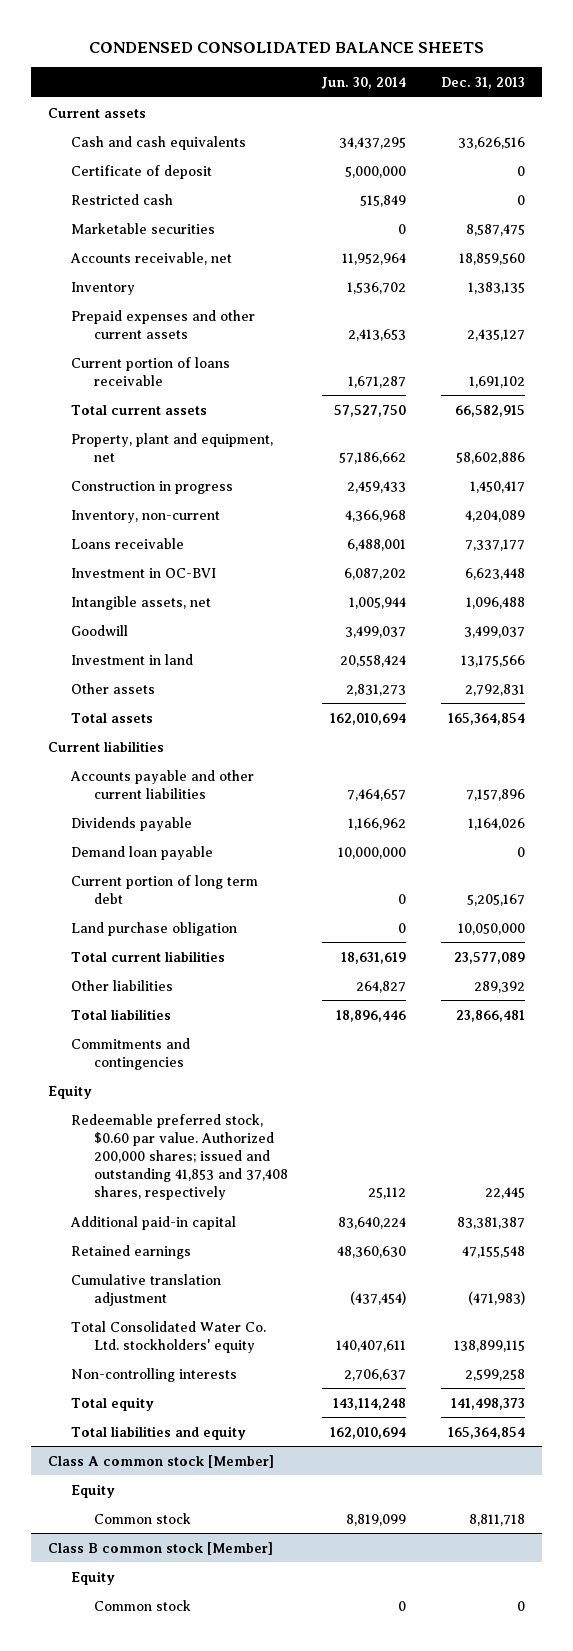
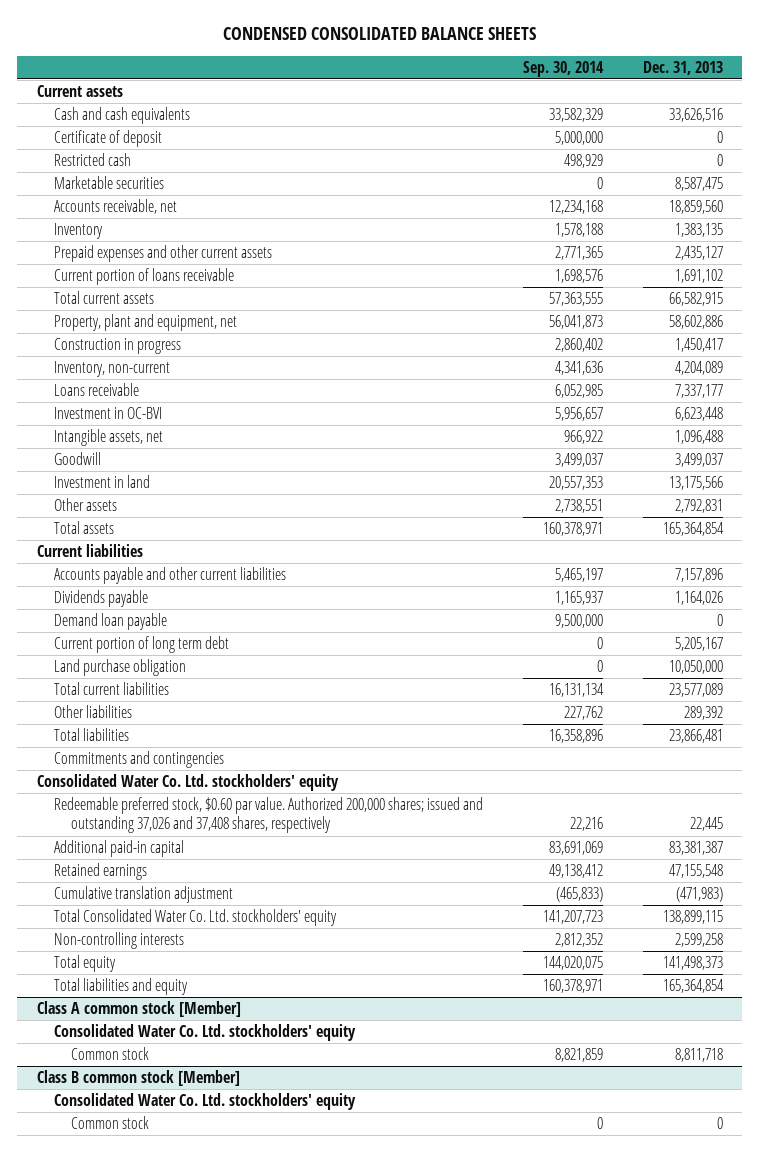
[321,76,407,89] Jun. 30, 2014 -> none
none -> [522,60,604,77] Sep. 30, 2014
[48,1084,93,1099] Equity -> none
none -> [36,774,339,792] Consolidated Water Co. Ltd. stockholders' equity
[71,1113,288,1200] Redeemable preferred stock, $0.60 par value. Authorized 200,000 shares; issued and outstanding 41,853 and 37,408 shares, respectively -> [53,797,483,834] Redeemable preferred stock, $0.60 par value. Authorized 200,000 shares; issued and outstanding 37,026 and 37,408 shares, respectively
[71,1483,116,1498] Equity -> none
none -> [53,1024,356,1042] Consolidated Water Co. Ltd. stockholders' equity
[71,1570,116,1585] Equity -> none
none -> [53,1093,356,1111] Consolidated Water Co. Ltd. stockholders' equity

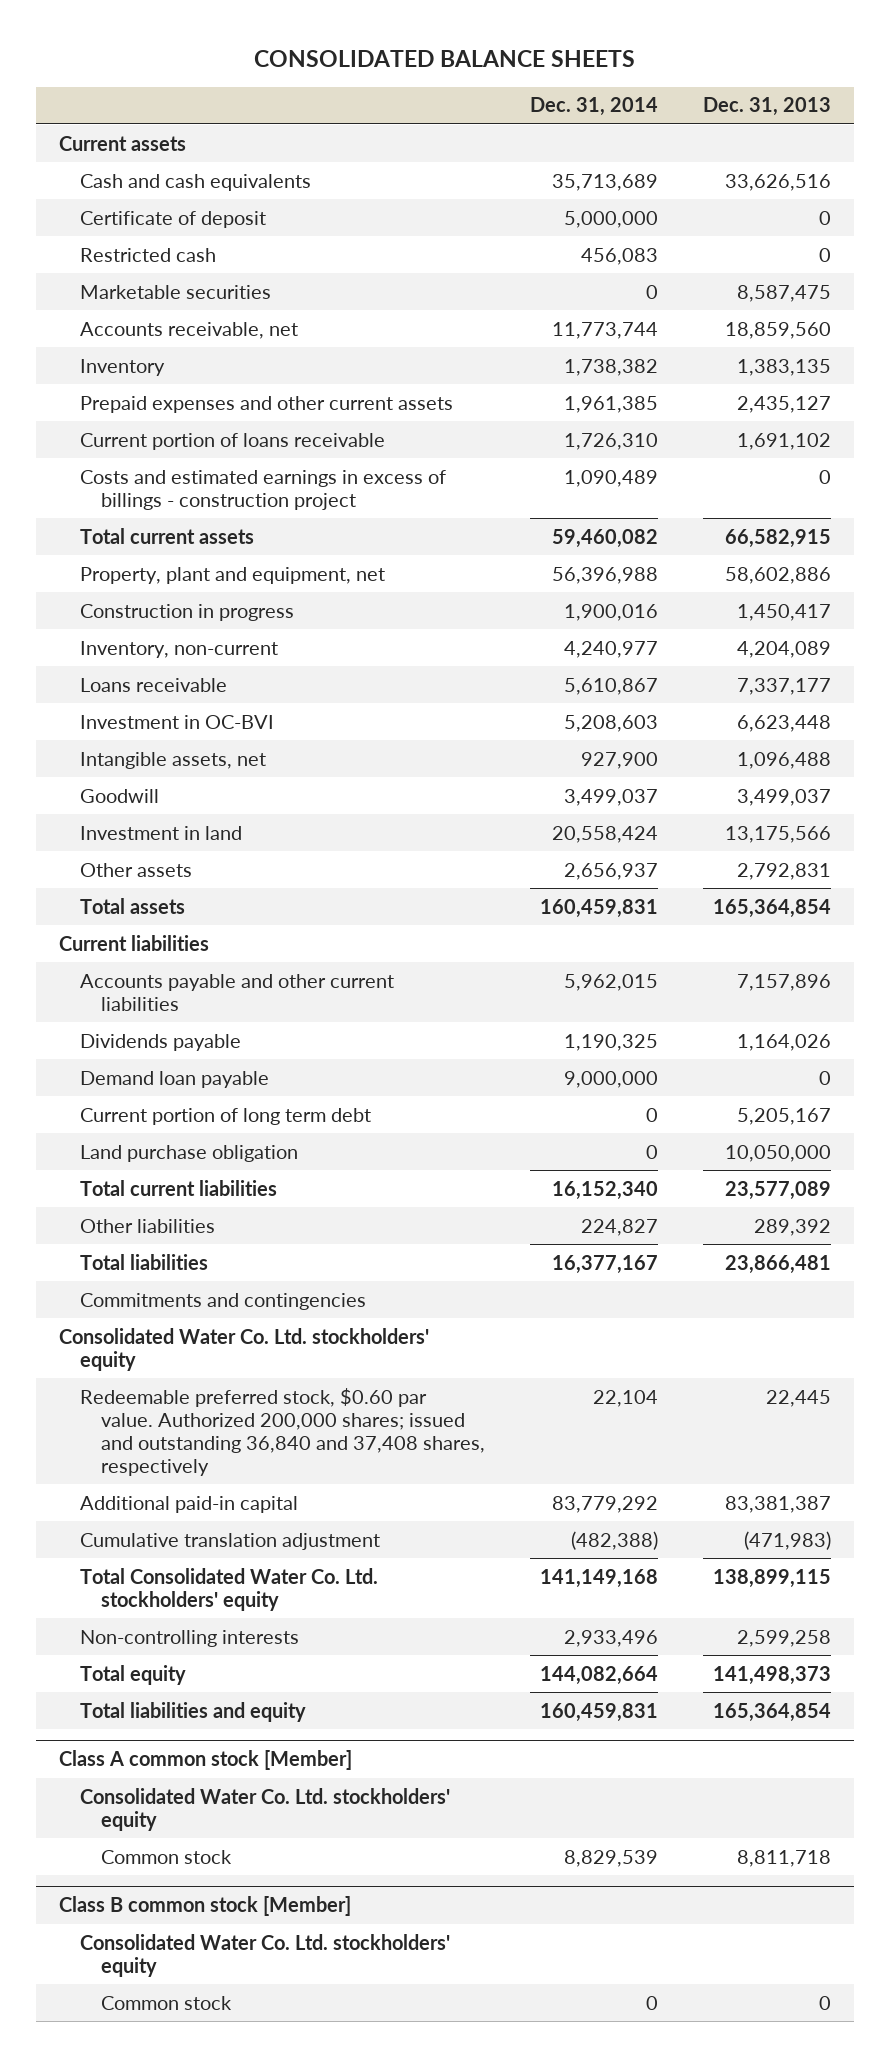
[222,27,536,41] CONDENSED CONSOLIDATED BALANCE SHEETS -> [254,49,636,67] CONSOLIDATED BALANCE SHEETS
[522,60,604,77] Sep. 30, 2014 -> none
none -> [530,97,659,117] Dec. 31, 2014
none -> [79,469,446,510] Costs and estimated earnings in excess of billings - construction project
[53,797,483,834] Redeemable preferred stock, $0.60 par value. Authorized 200,000 shares; issued and outstanding 37,026 and 37,408 shares, respectively -> [79,1387,486,1476] Redeemable preferred stock, $0.60 par value. Authorized 200,000 shares; issued and outstanding 36,840 and 37,408 shares, respectively
[53,863,147,881] Retained earnings -> none

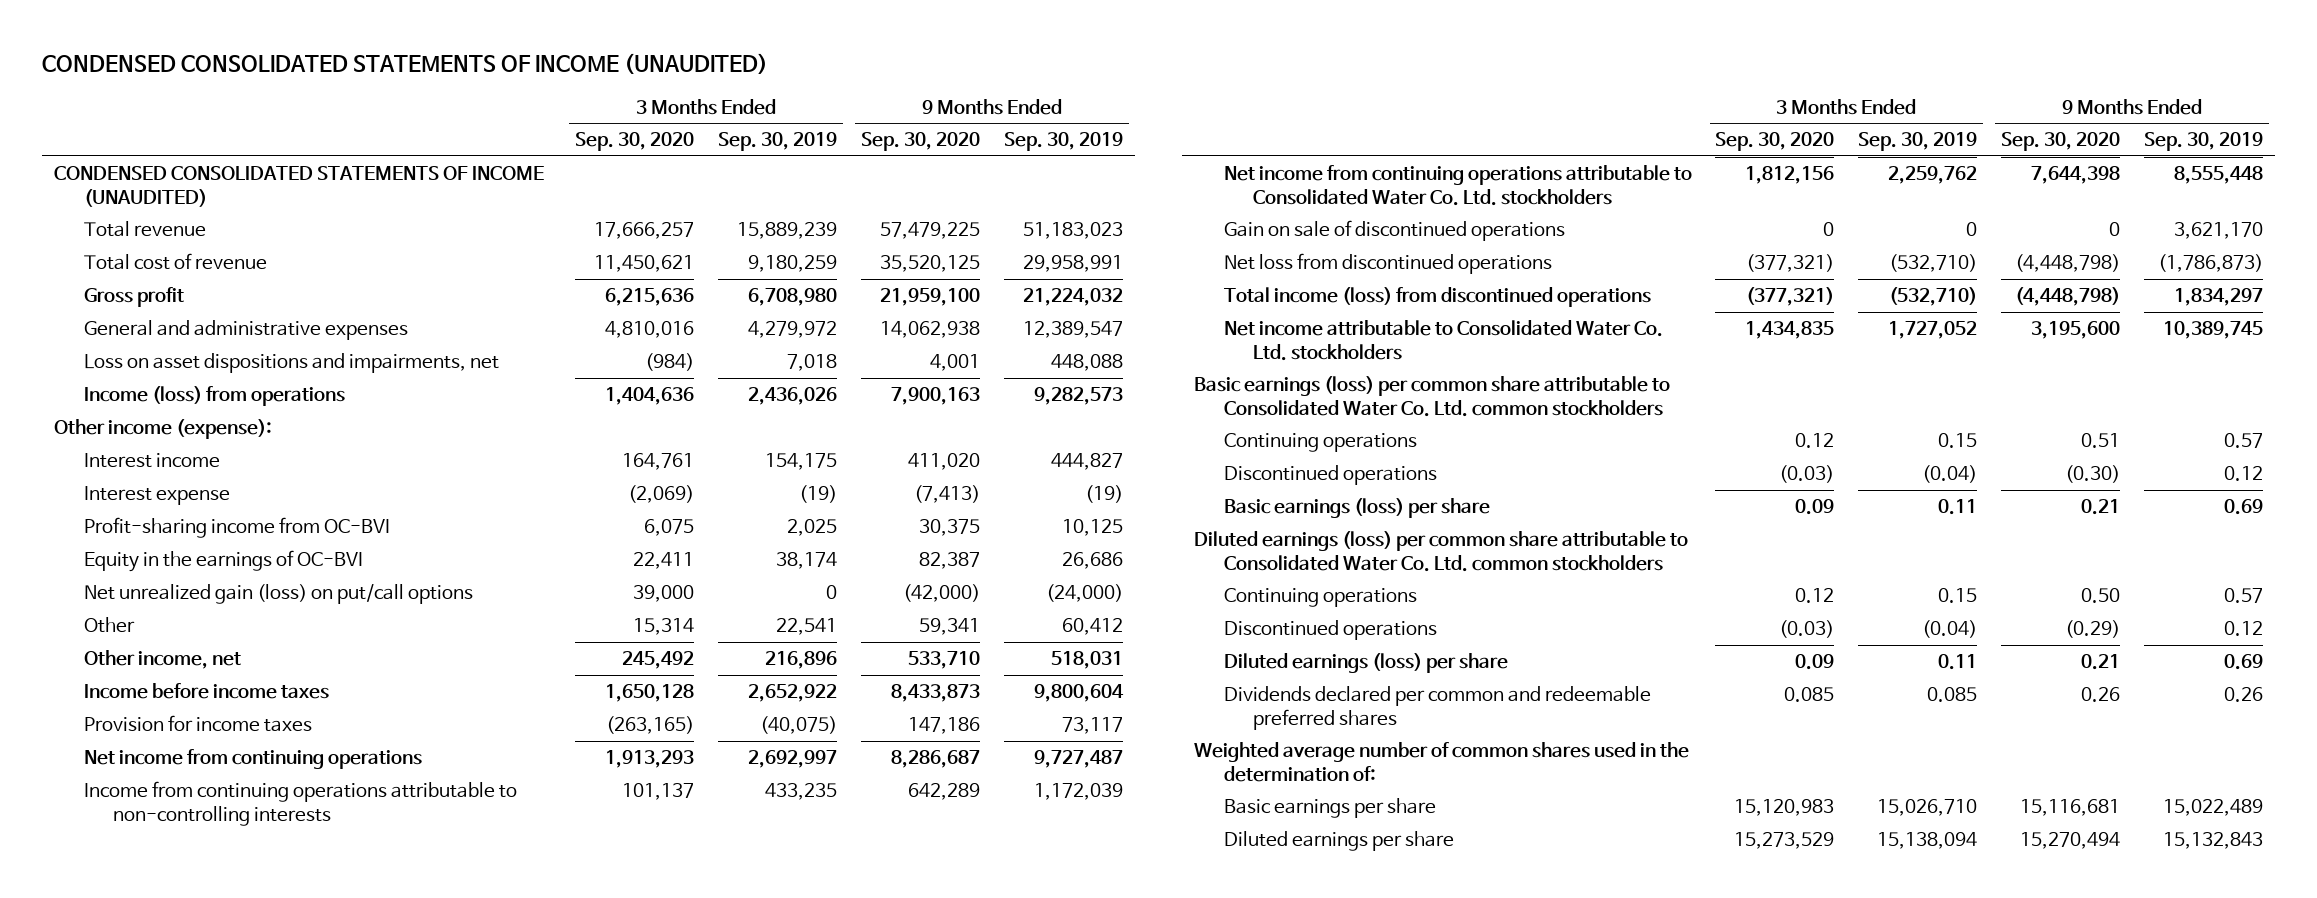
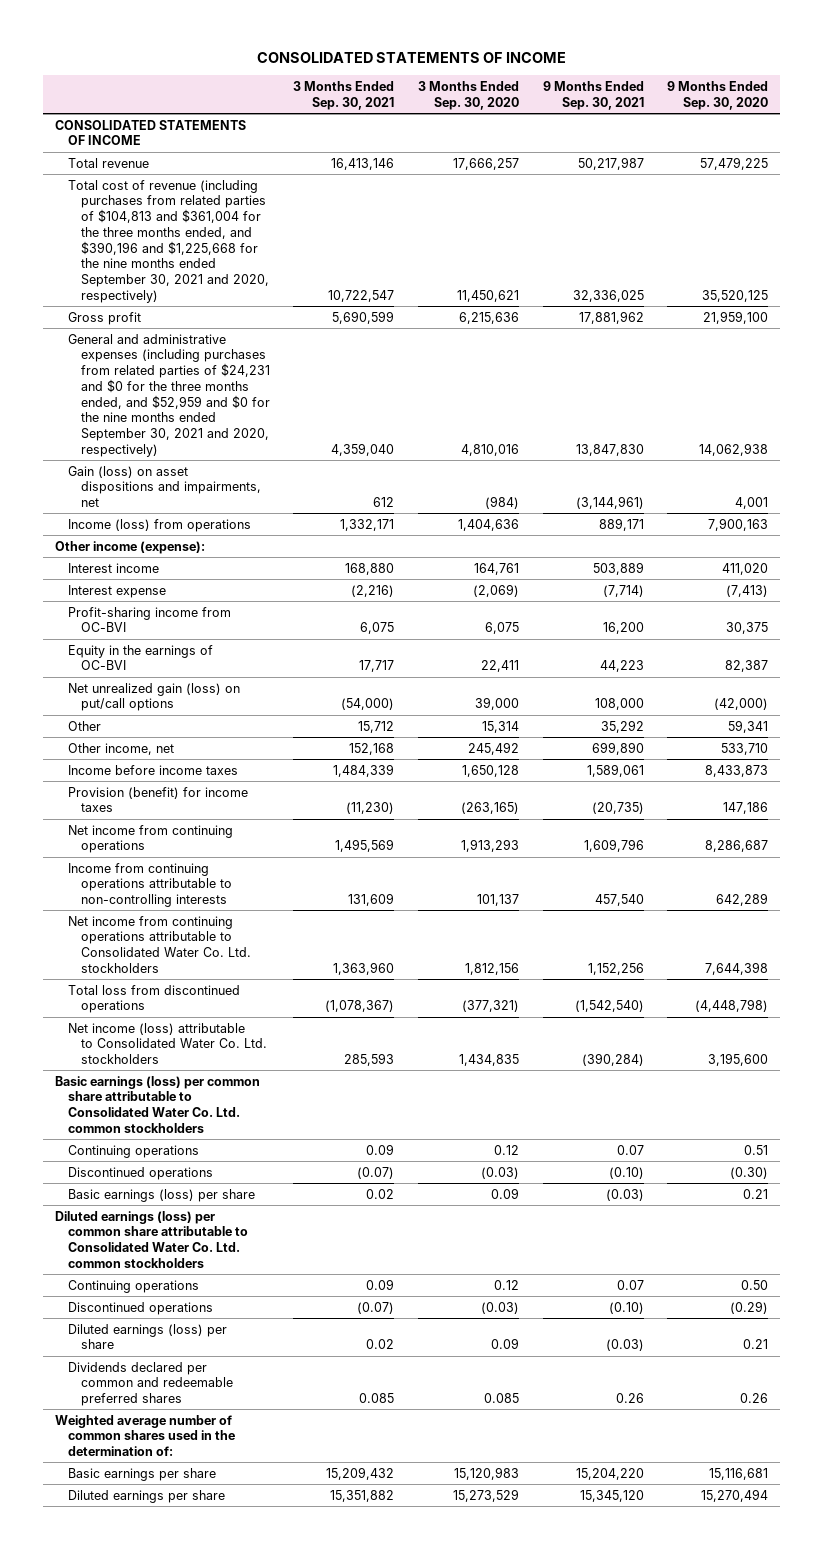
[42,53,769,75] CONDENSED CONSOLIDATED STATEMENTS OF INCOME (UNAUDITED) -> [256,51,566,63] CONSOLIDATED STATEMENTS OF INCOME
[718,132,838,152] Sep. 30, 2019 -> none
[1004,132,1124,152] Sep. 30, 2019 -> none
none -> [293,81,395,110] 3 Months Ended Sep. 30, 2021
none -> [542,81,644,110] 9 Months Ended Sep. 30, 2021
[54,166,545,207] CONDENSED CONSOLIDATED STATEMENTS OF INCOME (UNAUDITED) -> [54,119,246,146] CONSOLIDATED STATEMENTS OF INCOME
[83,253,267,271] Total cost of revenue -> [67,179,269,303] Total cost of revenue (including purchases from related parties of $104,813 and $361,004 for the three months ended, and $390,196 and $1,225,668 for the nine months ended September 30, 2021 and 2020, respectively)
[83,320,408,341] General and administrative expenses -> [67,333,270,457] General and administrative expenses (including purchases from related parties of $24,231 and $0 for the three months ended, and $52,959 and $0 for the nine months ended September 30, 2021 and 2020, respectively)
[83,353,499,374] Loss on asset dispositions and impairments, net -> [67,465,261,508] Gain (loss) on asset dispositions and impairments, net
[83,715,312,733] Provision for income taxes -> [67,786,248,813] Provision (benefit) for income taxes
[1223,220,1565,242] Gain on sale of discontinued operations -> none
[1223,253,1552,275] Net loss from discontinued operations -> none
[1223,287,1651,308] Total income (loss) from discontinued operations -> [67,984,240,1014] Total loss from discontinued operations
[1223,320,1663,361] Net income attributable to Consolidated Water Co. Ltd. stockholders -> [67,1022,267,1065] Net income (loss) attributable to Consolidated Water Co. Ltd. stockholders

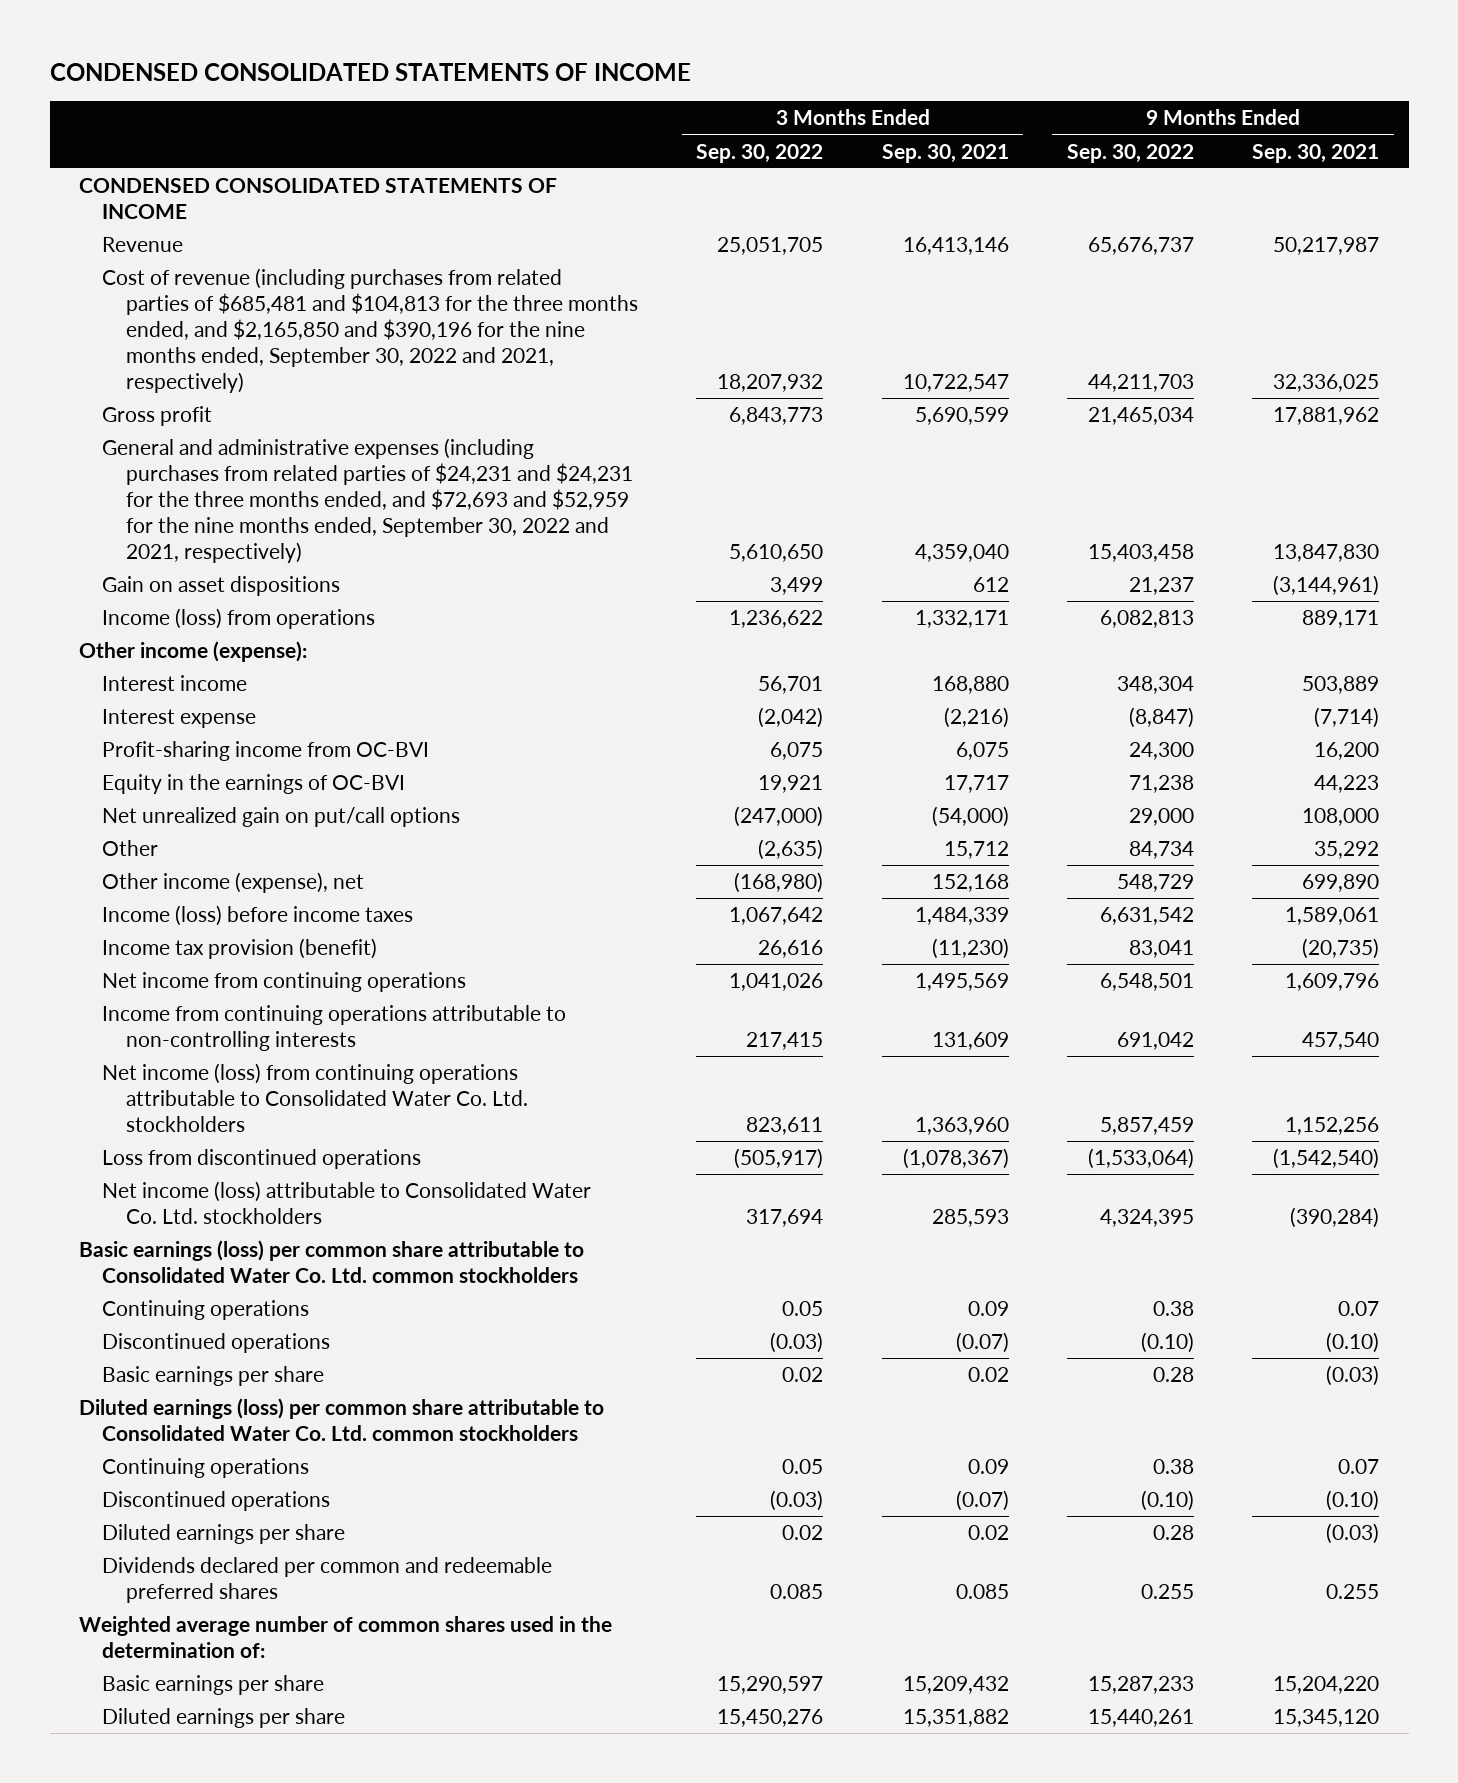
[256,51,566,63] CONSOLIDATED STATEMENTS OF INCOME -> [49,63,691,82] CONDENSED CONSOLIDATED STATEMENTS OF INCOME
[417,81,519,110] 3 Months Ended Sep. 30, 2020 -> none
[667,81,769,110] 9 Months Ended Sep. 30, 2020 -> none
none -> [696,143,824,163] Sep. 30, 2022
none -> [1067,143,1195,163] Sep. 30, 2022
[54,119,246,146] CONSOLIDATED STATEMENTS OF INCOME -> [78,177,557,219] CONDENSED CONSOLIDATED STATEMENTS OF INCOME
[67,157,149,168] Total revenue -> [102,236,184,252] Revenue
[67,179,269,303] Total cost of revenue (including purchases from related parties of $104,813 and $361,004 for the three months ended, and $390,196 and $1,225,668 for the nine months ended September 30, 2021 and 2020, respectively) -> [102,267,639,393] Cost of revenue (including purchases from related parties of $685,481 and $104,813 for the three months ended, and $2,165,850 and $390,196 for the nine months ended, September 30, 2022 and 2021, respectively)
[67,333,270,457] General and administrative expenses (including purchases from related parties of $24,231 and $0 for the three months ended, and $52,959 and $0 for the nine months ended September 30, 2021 and 2020, respectively) -> [102,437,634,563] General and administrative expenses (including purchases from related parties of $24,231 and $24,231 for the three months ended, and $72,693 and $52,959 for the nine months ended, September 30, 2022 and 2021, respectively)
[67,465,261,508] Gain (loss) on asset dispositions and impairments, net -> [102,575,341,596] Gain on asset dispositions
[67,682,240,712] Net unrealized gain (loss) on put/call options -> [102,806,461,827] Net unrealized gain on put/call options
[67,742,174,755] Other income, net -> [102,871,365,893] Other income (expense), net
[67,764,238,775] Income before income taxes -> [102,904,414,926] Income (loss) before income taxes
[67,786,248,813] Provision (benefit) for income taxes -> [102,937,378,959] Income tax provision (benefit)
[67,915,251,973] Net income from continuing operations attributable to Consolidated Water Co. Ltd. stockholders -> [102,1062,529,1132] Net income (loss) from continuing operations attributable to Consolidated Water Co. Ltd. stockholders
[67,984,240,1014] Total loss from discontinued operations -> [102,1148,422,1169] Loss from discontinued operations
[67,1188,255,1202] Basic earnings (loss) per share -> [102,1365,325,1386] Basic earnings per share
[67,1323,227,1350] Diluted earnings (loss) per share -> [102,1523,346,1544] Diluted earnings per share
[615,1393,644,1404] 0.26 -> [1326,1583,1380,1599] 0.255

